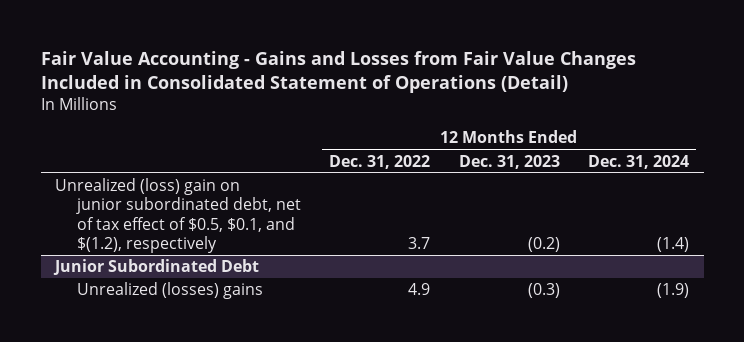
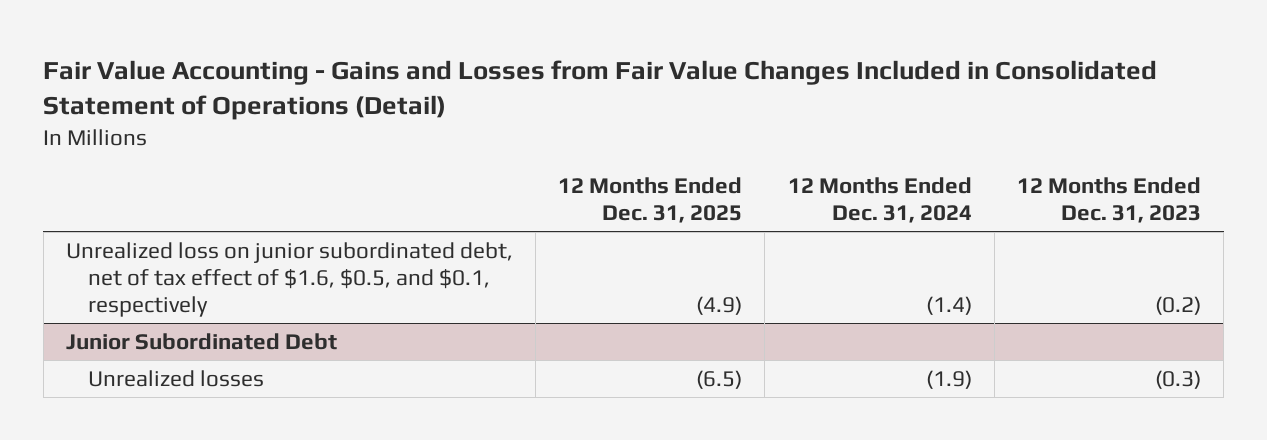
[329,154,431,169] Dec. 31, 2022 -> none
none -> [558,177,743,224] 12 Months Ended Dec. 31, 2025
[54,178,301,253] Unrealized (loss) gain on junior subordinated debt, net of tax effect of $0.5, $0.1, and $(1.2), respectively -> [65,241,513,317] Unrealized loss on junior subordinated debt, net of tax effect of $1.6, $0.5, and $0.1, respectively
[76,282,263,300] Unrealized (losses) gains -> [87,369,264,387] Unrealized losses

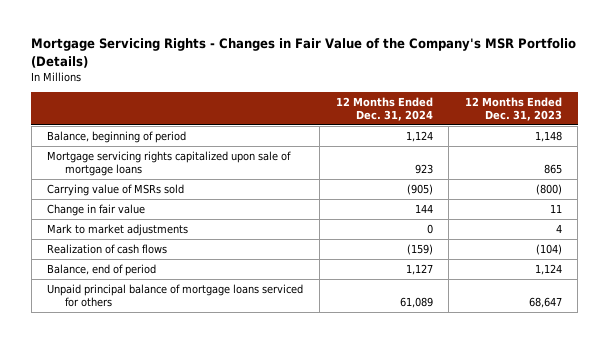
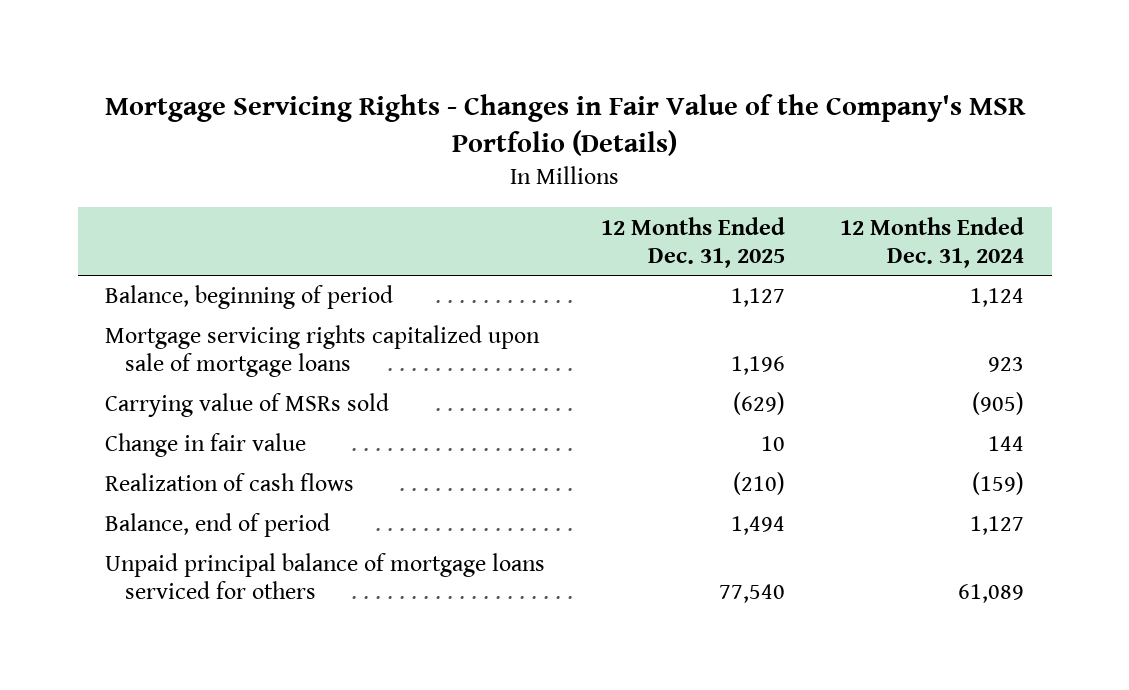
[464,96,562,121] 12 Months Ended Dec. 31, 2023 -> none
none -> [600,216,785,268] 12 Months Ended Dec. 31, 2025
[47,224,189,237] Mark to market adjustments -> none

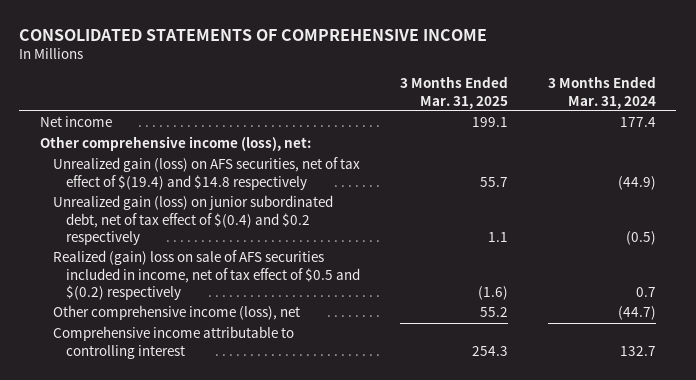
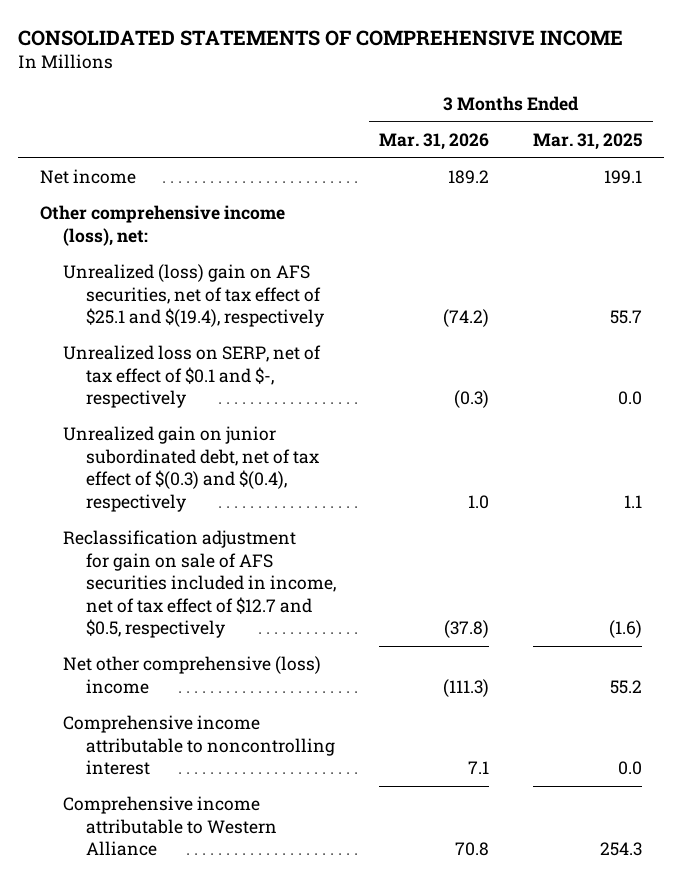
[548,76,657,109] 3 Months Ended Mar. 31, 2024 -> none
none -> [379,133,490,151] Mar. 31, 2026
[52,157,360,190] Unrealized gain (loss) on AFS securities, net of tax effect of $(19.4) and $14.8 respectively -> [62,264,324,328] Unrealized (loss) gain on AFS securities, net of tax effect of $25.1 and $(19.4), respectively
none -> [62,345,321,409] Unrealized loss on SERP, net of tax effect of $0.1 and $-, respectively
[52,195,333,245] Unrealized gain (loss) on junior subordinated debt, net of tax effect of $(0.4) and $0.2 respectively -> [62,426,319,512] Unrealized gain on junior subordinated debt, net of tax effect of $(0.3) and $(0.4), respectively
[52,250,361,300] Realized (gain) loss on sale of AFS securities included in income, net of tax effect of $0.5 and $(0.2) respectively -> [62,530,336,639] Reclassification adjustment for gain on sale of AFS securities included in income, net of tax effect of $12.7 and $0.5, respectively
[52,305,300,321] Other comprehensive income (loss), net -> [62,656,321,694] Net other comprehensive (loss) income
none -> [62,715,335,776] Comprehensive income attributable to noncontrolling interest
[52,326,294,359] Comprehensive income attributable to controlling interest -> [62,796,277,857] Comprehensive income attributable to Western Alliance

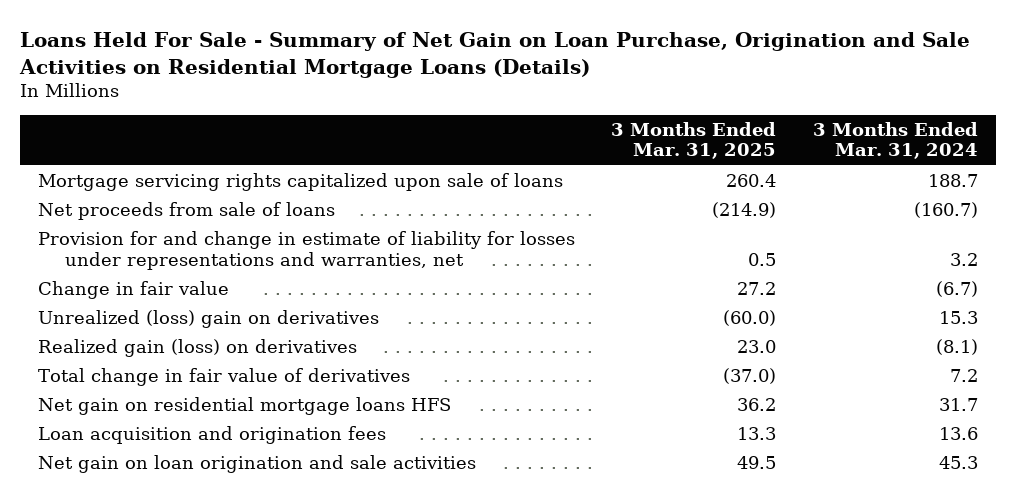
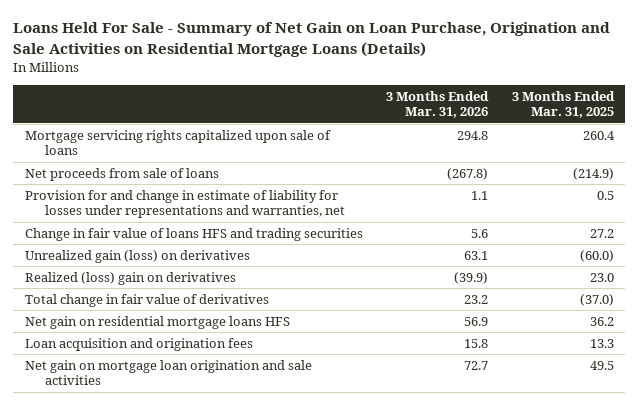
[812,121,978,160] 3 Months Ended Mar. 31, 2024 -> none
none -> [386,90,490,119] 3 Months Ended Mar. 31, 2026
[37,281,229,300] Change in fair value -> [24,227,363,241] Change in fair value of loans HFS and trading securities
[37,310,379,329] Unrealized (loss) gain on derivatives -> [24,249,250,263] Unrealized gain (loss) on derivatives
[37,339,357,358] Realized gain (loss) on derivatives -> [24,271,236,285] Realized (loss) gain on derivatives
[37,455,476,474] Net gain on loan origination and sale activities -> [24,359,312,386] Net gain on mortgage loan origination and sale activities

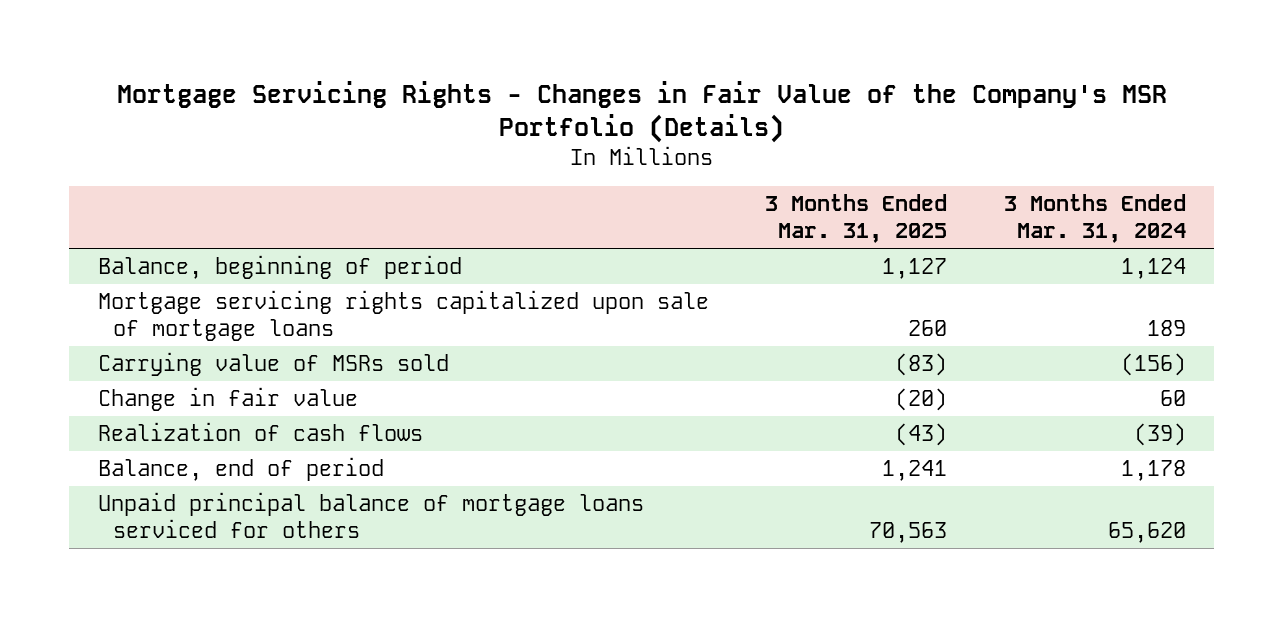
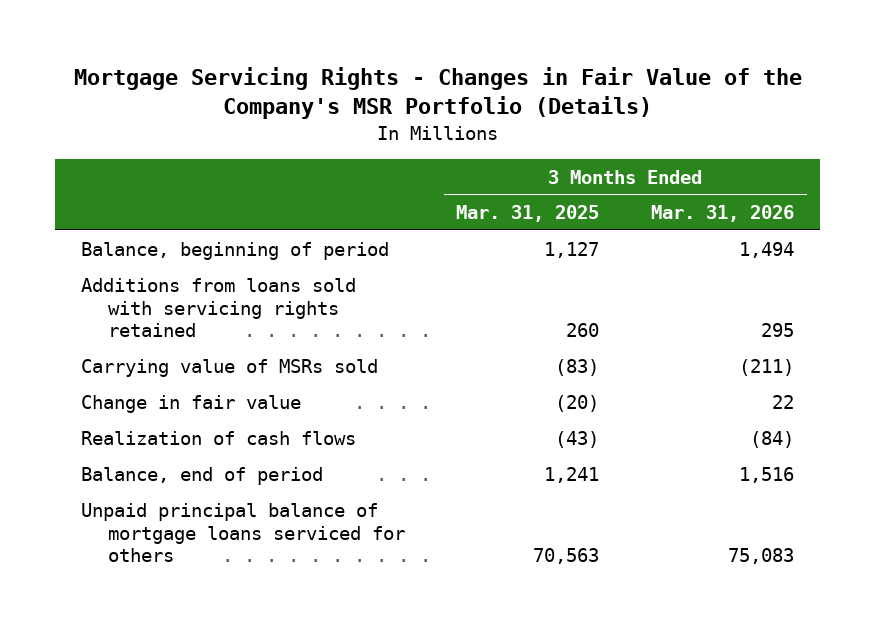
[1003,194,1186,244] 3 Months Ended Mar. 31, 2024 -> none
none -> [651,205,795,223] Mar. 31, 2026
[97,290,709,342] Mortgage servicing rights capitalized upon sale of mortgage loans -> [80,277,356,338] Additions from loans sold with servicing rights retained

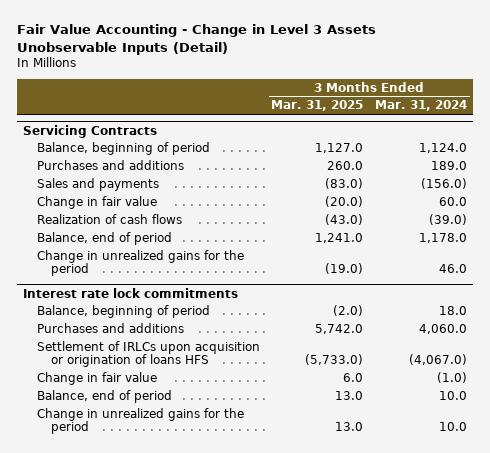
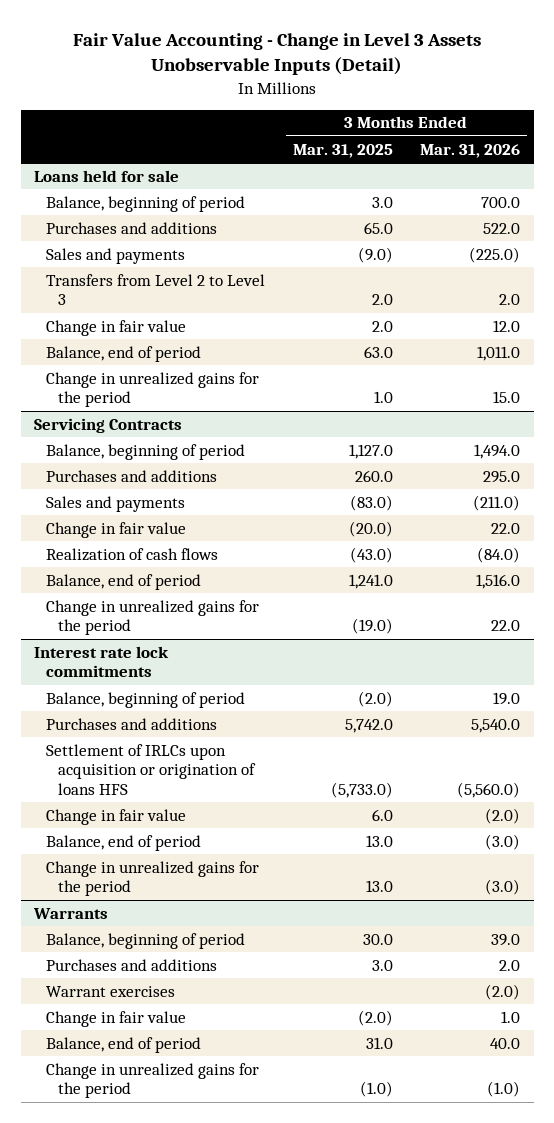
[375,100,468,112] Mar. 31, 2024 -> none
none -> [420,143,521,158] Mar. 31, 2026
none -> [34,169,180,182] Loans held for sale
none -> [46,195,246,212] Balance, beginning of period
none -> [46,221,218,234] Purchases and additions
none -> [46,247,186,264] Sales and payments
none -> [46,273,266,306] Transfers from Level 2 to Level 3
none -> [46,319,187,336] Change in fair value
none -> [46,345,202,362] Balance, end of period
none -> [46,371,260,408] Change in unrealized gains for the period
none -> [33,907,109,919] Warrants
none -> [46,932,246,949] Balance, beginning of period
none -> [46,958,218,971] Purchases and additions
none -> [46,985,176,997] Warrant exercises
none -> [46,1010,187,1027] Change in fair value
none -> [46,1036,202,1053] Balance, end of period
none -> [46,1062,260,1099] Change in unrealized gains for the period

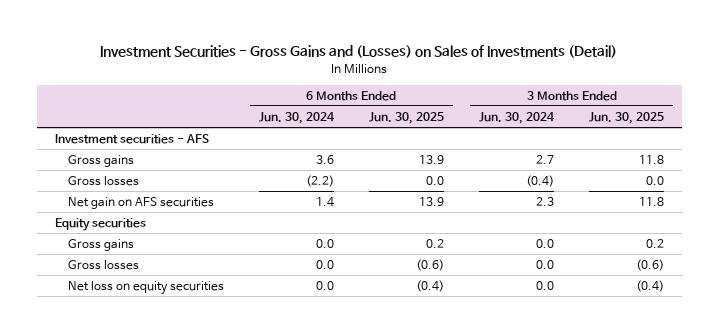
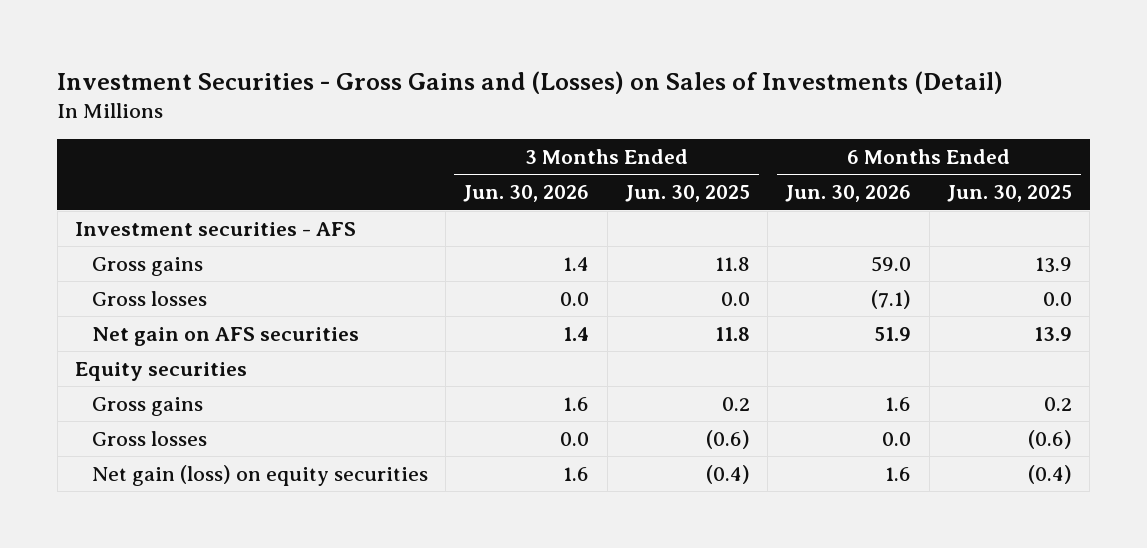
[258,111,335,124] Jun. 30, 2024 -> none
[479,111,556,124] Jun. 30, 2024 -> none
none -> [463,185,590,203] Jun. 30, 2026
none -> [785,185,912,203] Jun. 30, 2026
[67,280,224,295] Net loss on equity securities -> [91,464,428,486] Net gain (loss) on equity securities

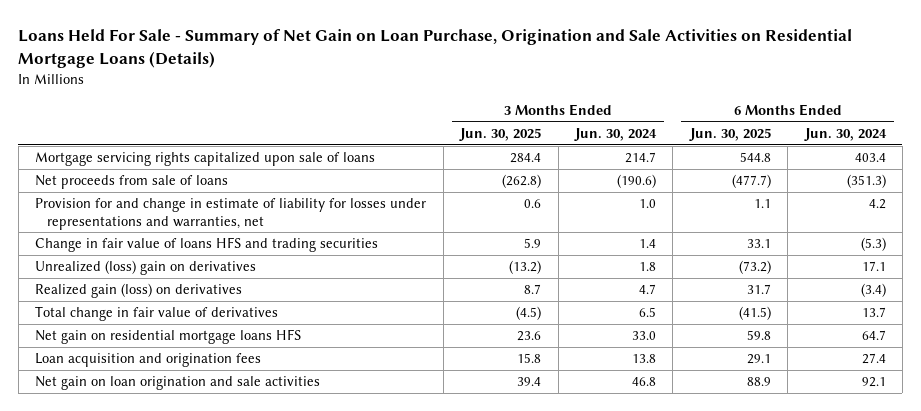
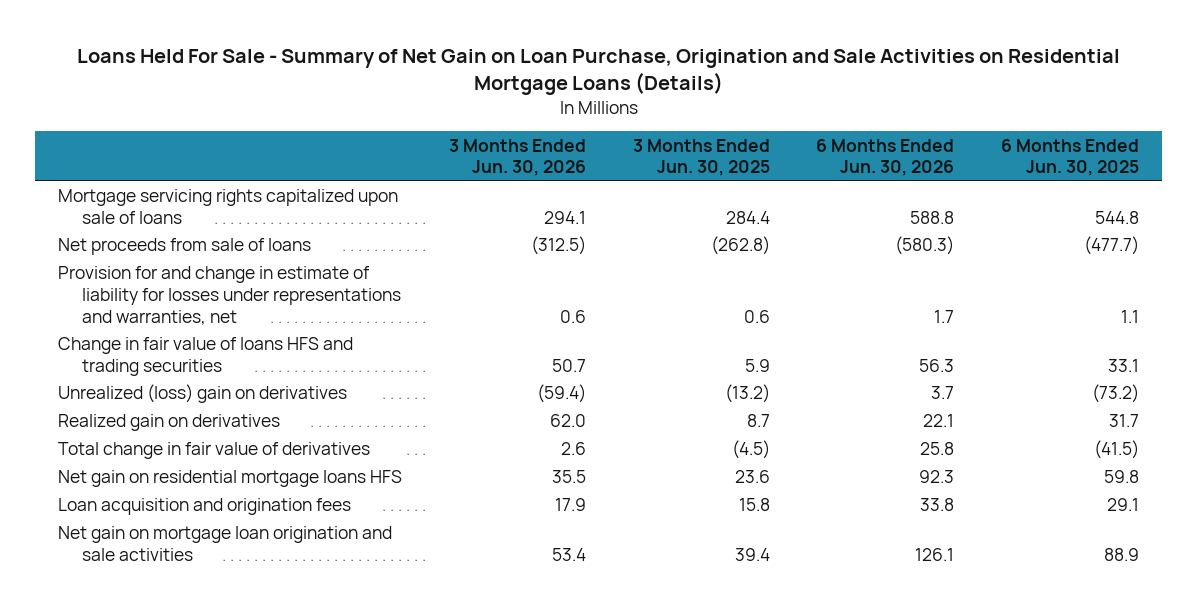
[573,128,657,142] Jun. 30, 2024 -> none
[803,128,887,142] Jun. 30, 2024 -> none
none -> [449,138,587,177] 3 Months Ended Jun. 30, 2026
none -> [816,138,955,177] 6 Months Ended Jun. 30, 2026
[35,283,243,299] Realized gain (loss) on derivatives -> [58,414,281,432] Realized gain on derivatives
[35,376,321,391] Net gain on loan origination and sale activities -> [58,526,393,561] Net gain on mortgage loan origination and sale activities

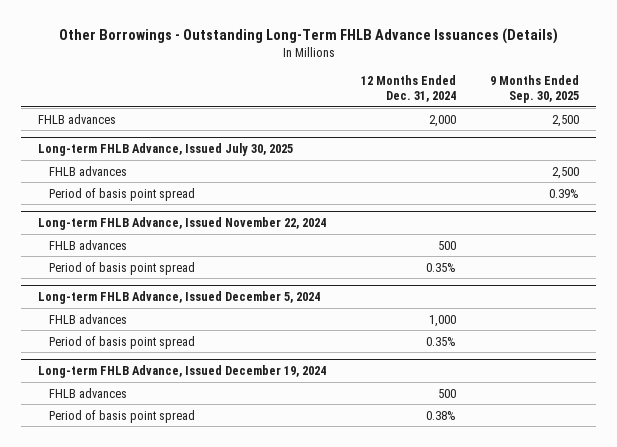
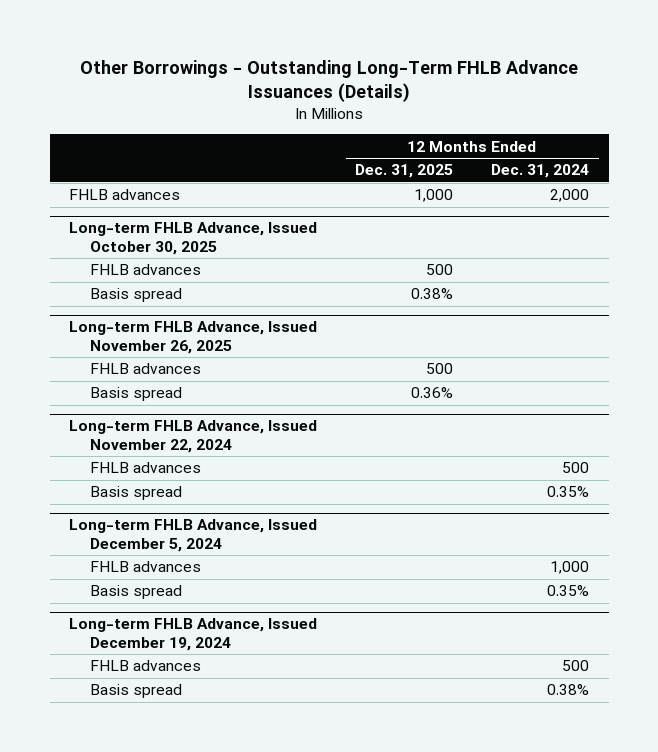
[489,75,579,103] 9 Months Ended Sep. 30, 2025 -> none
none -> [355,164,454,179] Dec. 31, 2025
[38,142,294,156] Long-term FHLB Advance, Issued July 30, 2025 -> [68,222,317,255] Long-term FHLB Advance, Issued October 30, 2025
[49,187,196,201] Period of basis point spread -> [89,288,182,303] Basis spread
none -> [68,321,317,354] Long-term FHLB Advance, Issued November 26, 2025
none -> [89,363,201,375] FHLB advances
none -> [89,387,182,402] Basis spread
[49,261,196,275] Period of basis point spread -> [89,486,182,501] Basis spread
[49,335,196,349] Period of basis point spread -> [89,585,182,600] Basis spread
[49,409,196,423] Period of basis point spread -> [89,684,182,699] Basis spread

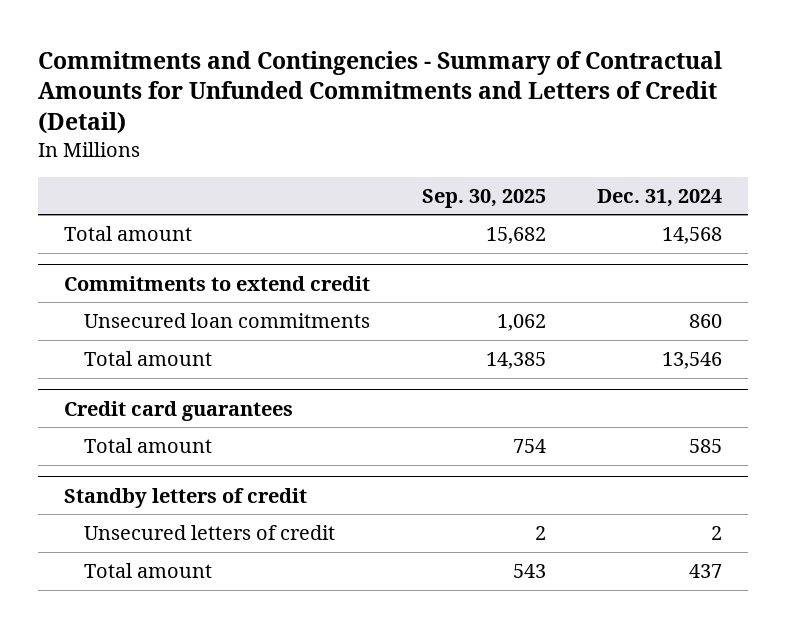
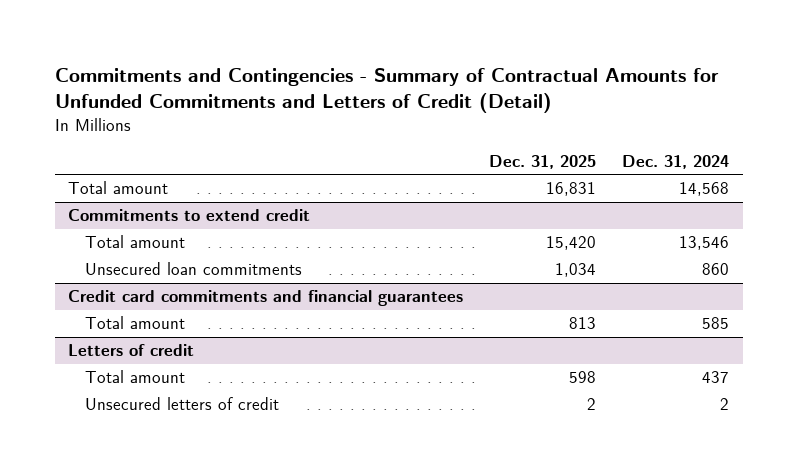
[421,188,546,208] Sep. 30, 2025 -> none
none -> [489,154,597,169] Dec. 31, 2025
[84,312,371,328] Unsecured loan commitments -> [84,262,302,276] Unsecured loan commitments
[63,400,293,421] Credit card guarantees -> [68,290,464,307] Credit card commitments and financial guarantees
[84,524,336,540] Unsecured letters of credit -> none
[63,487,307,508] Standby letters of credit -> [68,344,195,357] Letters of credit
none -> [84,397,279,411] Unsecured letters of credit

